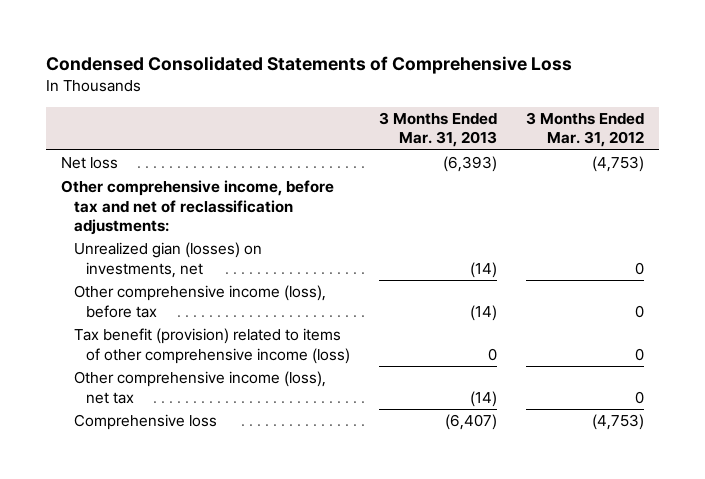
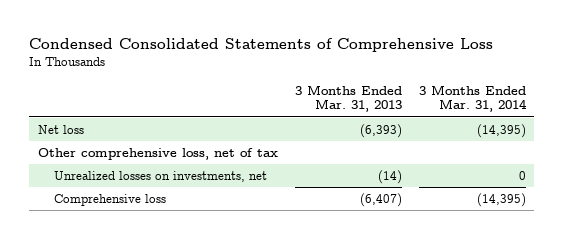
[526,112,645,148] 3 Months Ended Mar. 31, 2012 -> none
none -> [418,84,527,113] 3 Months Ended Mar. 31, 2014
[73,285,326,318] Other comprehensive income (loss), before tax -> none
[73,328,351,364] Tax benefit (provision) related to items of other comprehensive income (loss) -> none
[73,371,326,404] Other comprehensive income (loss), net tax -> none
[60,180,334,235] Other comprehensive income, before tax and net of reclassification adjustments: -> [37,147,278,160] Other comprehensive loss, net of tax
[73,242,262,278] Unrealized gian (losses) on investments, net -> [54,170,268,182] Unrealized losses on investments, net

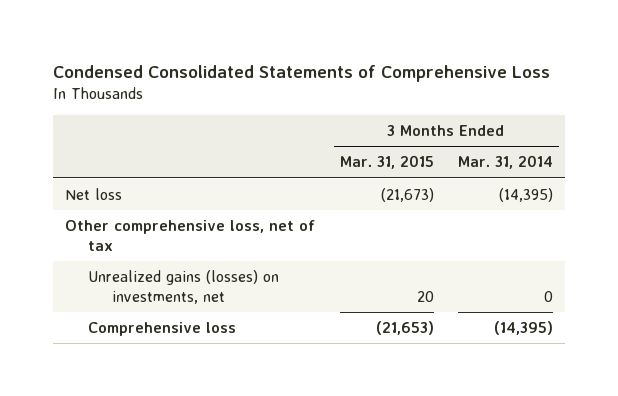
[294,84,402,113] 3 Months Ended Mar. 31, 2013 -> none
none -> [339,155,434,170] Mar. 31, 2015
[54,170,268,182] Unrealized losses on investments, net -> [88,270,280,304] Unrealized gains (losses) on investments, net

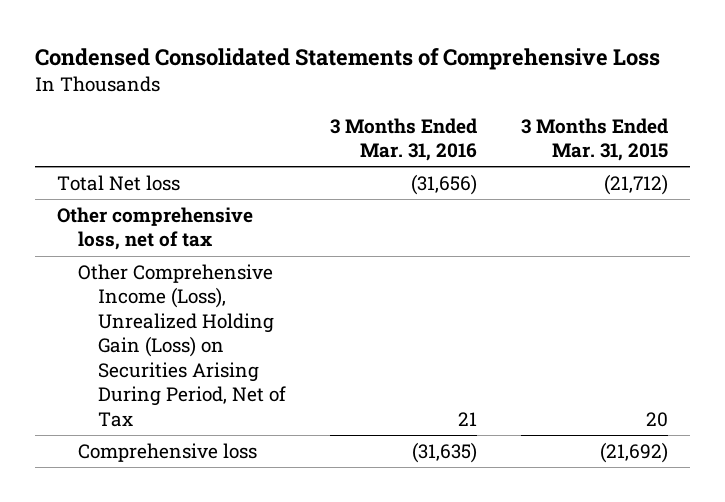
[457,155,553,170] Mar. 31, 2014 -> none
none -> [330,117,478,162] 3 Months Ended Mar. 31, 2016
[65,188,123,201] Net loss -> [56,174,180,191] Total Net loss
[380,188,434,203] (21,673) -> [603,173,668,195] (21,712)
[88,270,280,304] Unrealized gains (losses) on investments, net -> [77,263,287,427] Other Comprehensive Income (Loss), Unrealized Holding Gain (Loss) on Securities Arising During Period, Net of Tax
[375,321,434,336] (21,653) -> [599,441,668,463] (21,692)

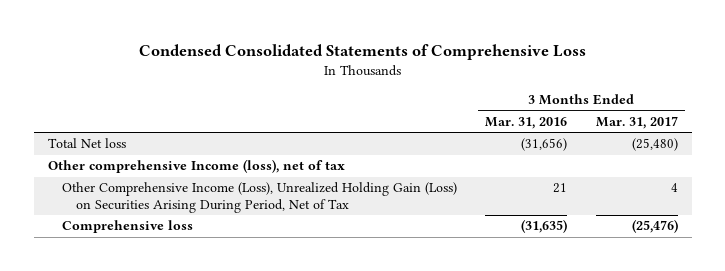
[520,117,668,162] 3 Months Ended Mar. 31, 2015 -> none
none -> [595,115,678,129] Mar. 31, 2017
[56,206,253,251] Other comprehensive loss, net of tax -> [47,159,345,174] Other comprehensive Income (loss), net of tax

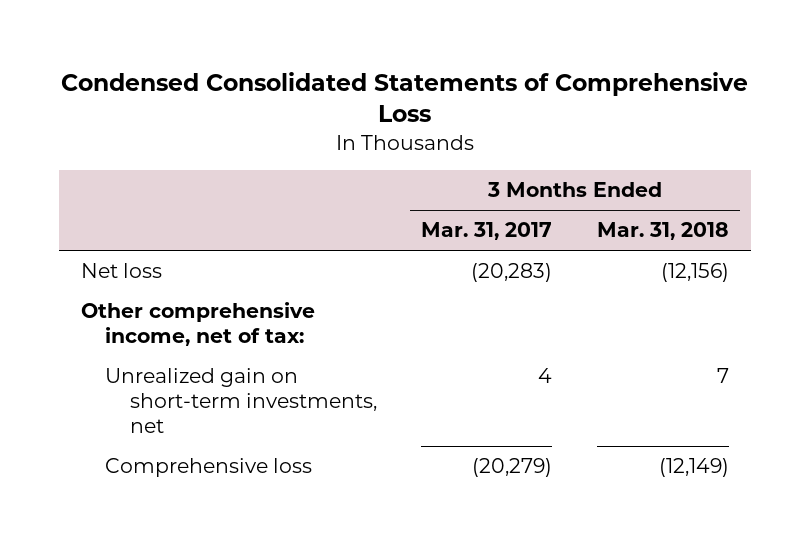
[485,116,568,129] Mar. 31, 2016 -> none
none -> [596,222,729,241] Mar. 31, 2018
[47,138,126,149] Total Net loss -> [81,263,163,279] Net loss
[631,138,678,152] (25,480) -> [471,263,553,283] (20,283)
[47,159,345,174] Other comprehensive Income (loss), net of tax -> [81,302,316,346] Other comprehensive income, net of tax:
[62,182,458,214] Other Comprehensive Income (Loss), Unrealized Holding Gain (Loss) on Securities Arising During Period, Net of Tax -> [105,368,377,433] Unrealized gain on short-term investments, net
[631,219,678,234] (25,476) -> [472,458,553,478] (20,279)

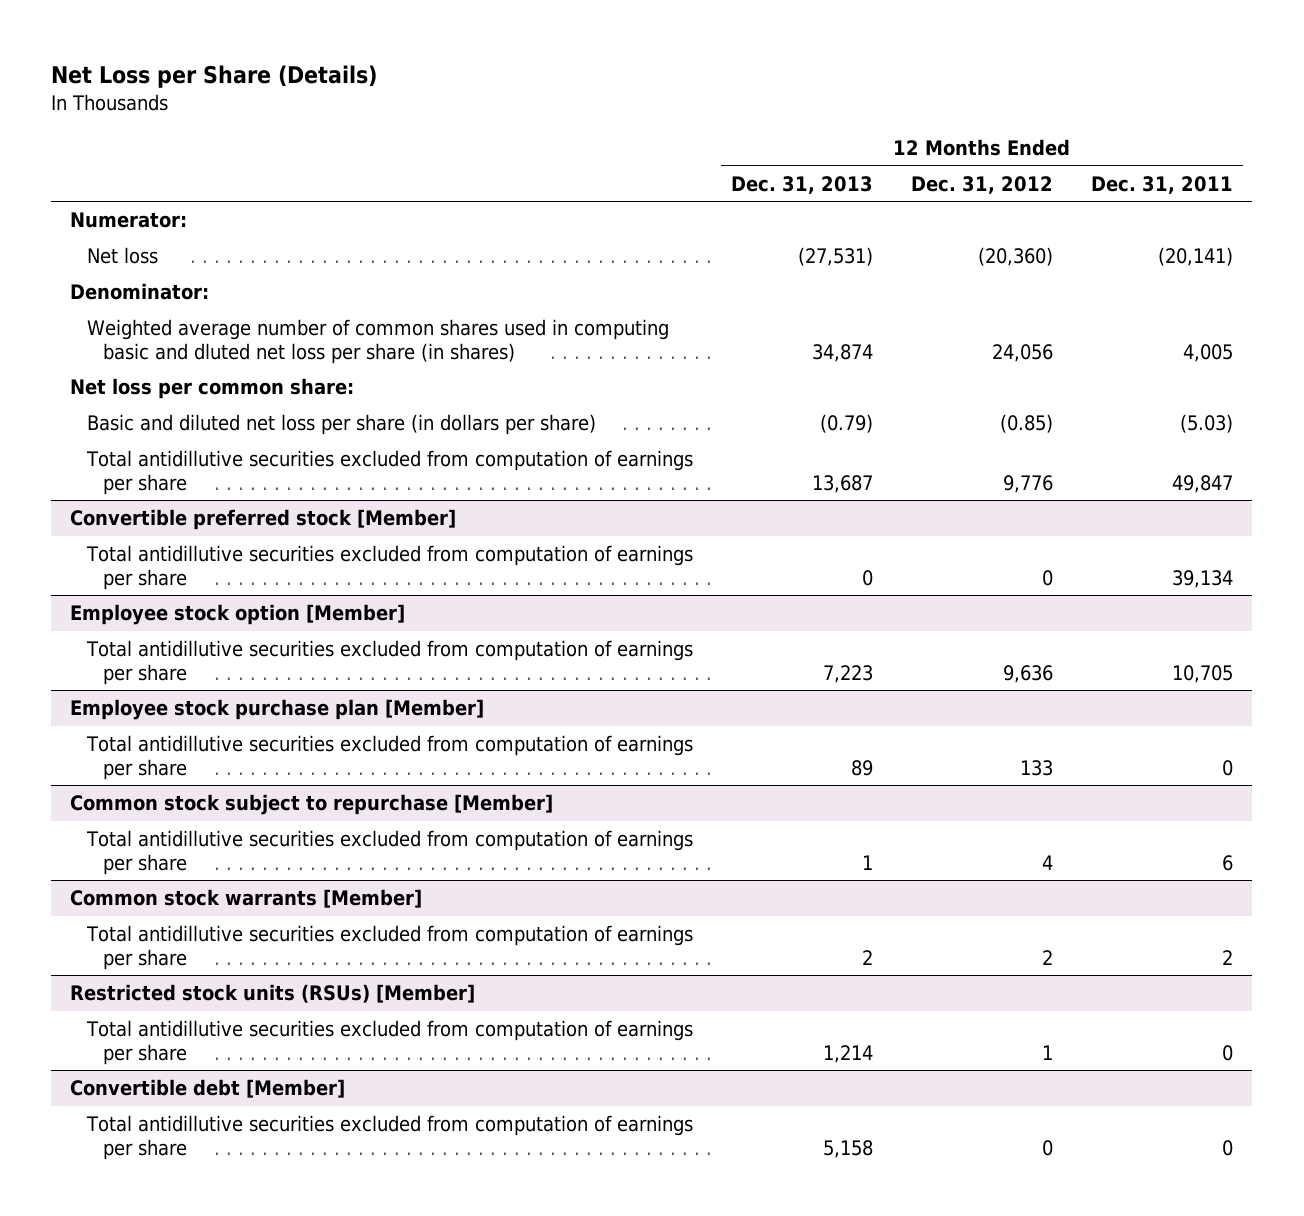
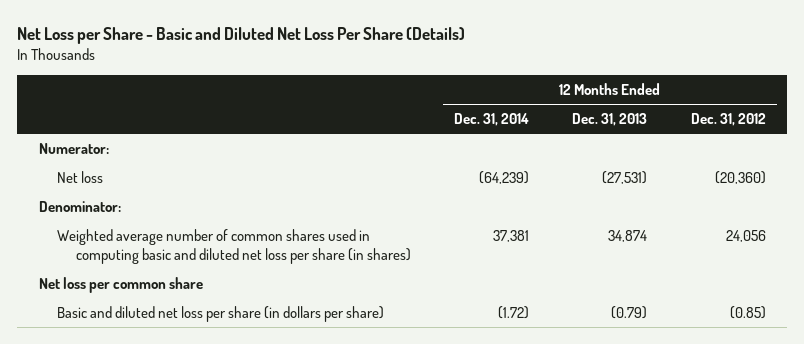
[51,64,378,88] Net Loss per Share (Details) -> [17,27,466,45] Net Loss per Share - Basic and Diluted Net Loss Per Share (Details)
[1091,175,1234,194] Dec. 31, 2011 -> none
none -> [454,113,530,127] Dec. 31, 2014
[86,319,669,364] Weighted average number of common shares used in computing basic and dluted net loss per share (in shares) -> [57,228,412,265] Weighted average number of common shares used in computing basic and diluted net loss per share (in shares)
[70,378,355,400] Net loss per common share: -> [38,276,203,293] Net loss per common share
[85,450,693,495] Total antidillutive securities excluded from computation of earnings per share -> none
[70,509,457,531] Convertible preferred stock [Member] -> none
[85,545,693,590] Total antidillutive securities excluded from computation of earnings per share -> none
[70,604,406,626] Employee stock option [Member] -> none
[85,640,693,685] Total antidillutive securities excluded from computation of earnings per share -> none
[70,699,485,721] Employee stock purchase plan [Member] -> none
[85,735,693,780] Total antidillutive securities excluded from computation of earnings per share -> none
[70,794,554,816] Common stock subject to repurchase [Member] -> none
[85,830,693,875] Total antidillutive securities excluded from computation of earnings per share -> none
[70,889,423,909] Common stock warrants [Member] -> none
[85,925,693,970] Total antidillutive securities excluded from computation of earnings per share -> none
[70,984,476,1004] Restricted stock units (RSUs) [Member] -> none
[85,1020,693,1065] Total antidillutive securities excluded from computation of earnings per share -> none
[70,1079,346,1099] Convertible debt [Member] -> none
[85,1115,693,1160] Total antidillutive securities excluded from computation of earnings per share -> none

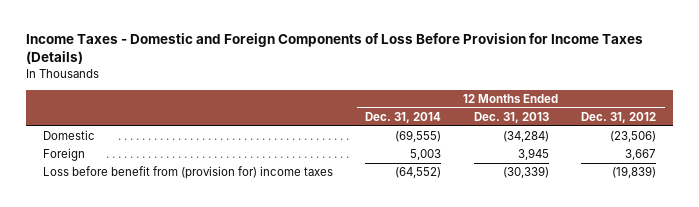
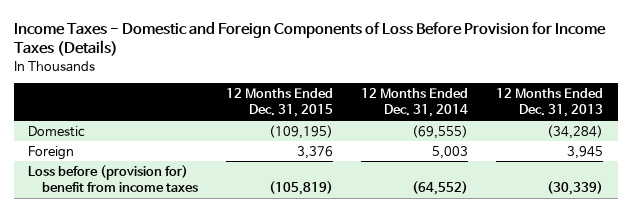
[581,111,657,123] Dec. 31, 2012 -> none
none -> [225,88,333,118] 12 Months Ended Dec. 31, 2015
[42,166,333,180] Loss before benefit from (provision for) income taxes -> [27,164,198,192] Loss before (provision for) benefit from income taxes

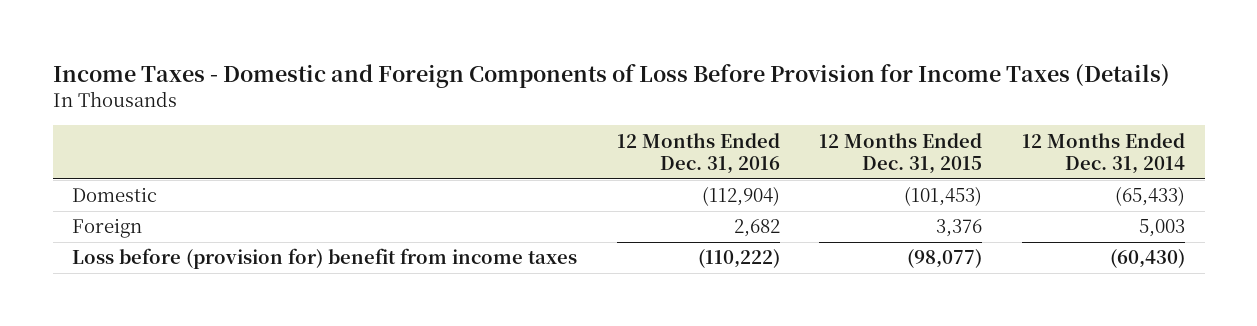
[496,88,604,118] 12 Months Ended Dec. 31, 2013 -> none
none -> [616,132,780,175] 12 Months Ended Dec. 31, 2016
[268,124,333,139] (109,195) -> [904,186,983,207] (101,453)
[412,124,469,139] (69,555) -> [1114,186,1185,207] (65,433)
[268,180,333,195] (105,819) -> [907,249,983,269] (98,077)
[412,180,469,195] (64,552) -> [1109,249,1185,269] (60,430)

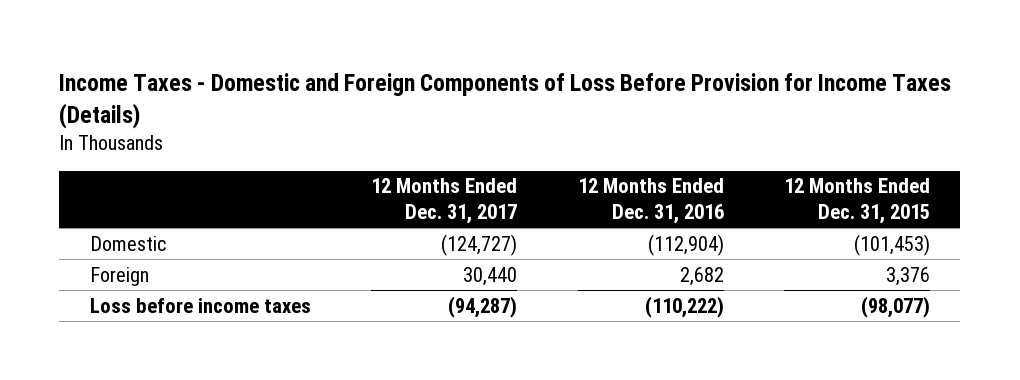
[1021,132,1185,175] 12 Months Ended Dec. 31, 2014 -> none
none -> [371,178,518,225] 12 Months Ended Dec. 31, 2017
[72,248,578,270] Loss before (provision for) benefit from income taxes -> [89,297,311,313] Loss before income taxes

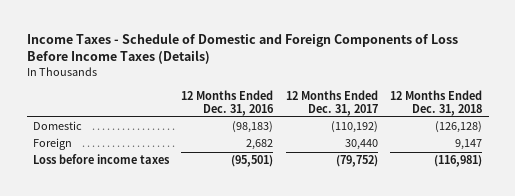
[59,73,952,129] Income Taxes - Domestic and Foreign Components of Loss Before Provision for Income Taxes (Details) -> [26,32,458,65] Income Taxes - Schedule of Domestic and Foreign Components of Loss Before Income Taxes (Details)
[784,178,931,225] 12 Months Ended Dec. 31, 2015 -> none
none -> [390,89,483,116] 12 Months Ended Dec. 31, 2018
[441,233,518,256] (124,727) -> [330,121,378,134] (110,192)
[647,233,724,256] (112,904) -> [232,121,274,134] (98,183)
[448,295,518,318] (94,287) -> [335,155,378,168] (79,752)
[644,295,724,318] (110,222) -> [231,155,274,168] (95,501)

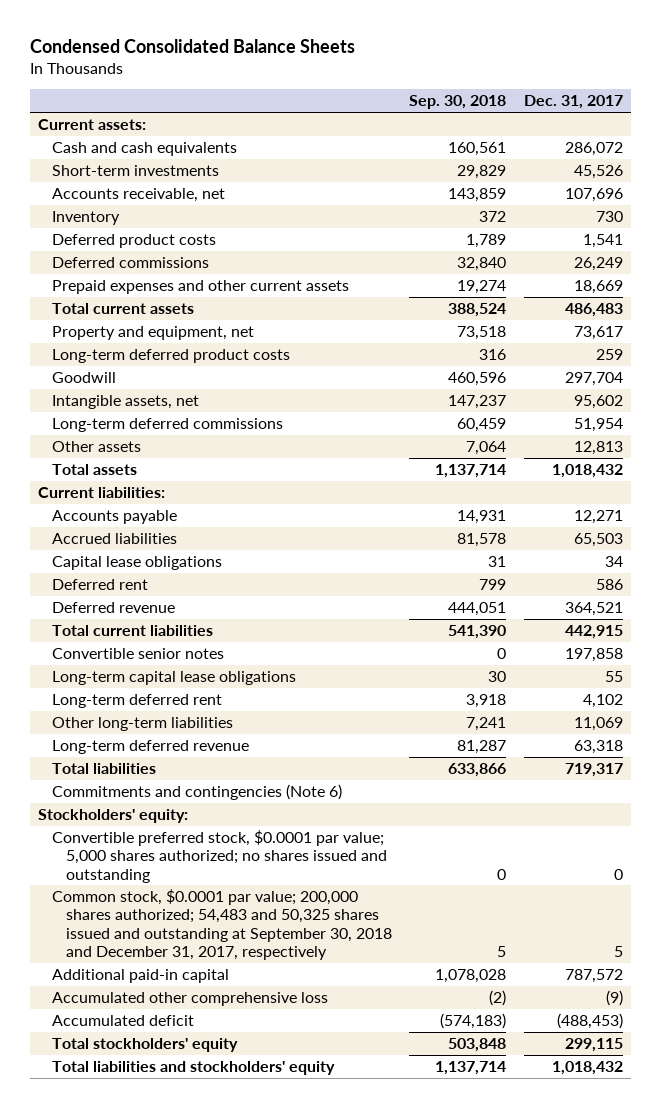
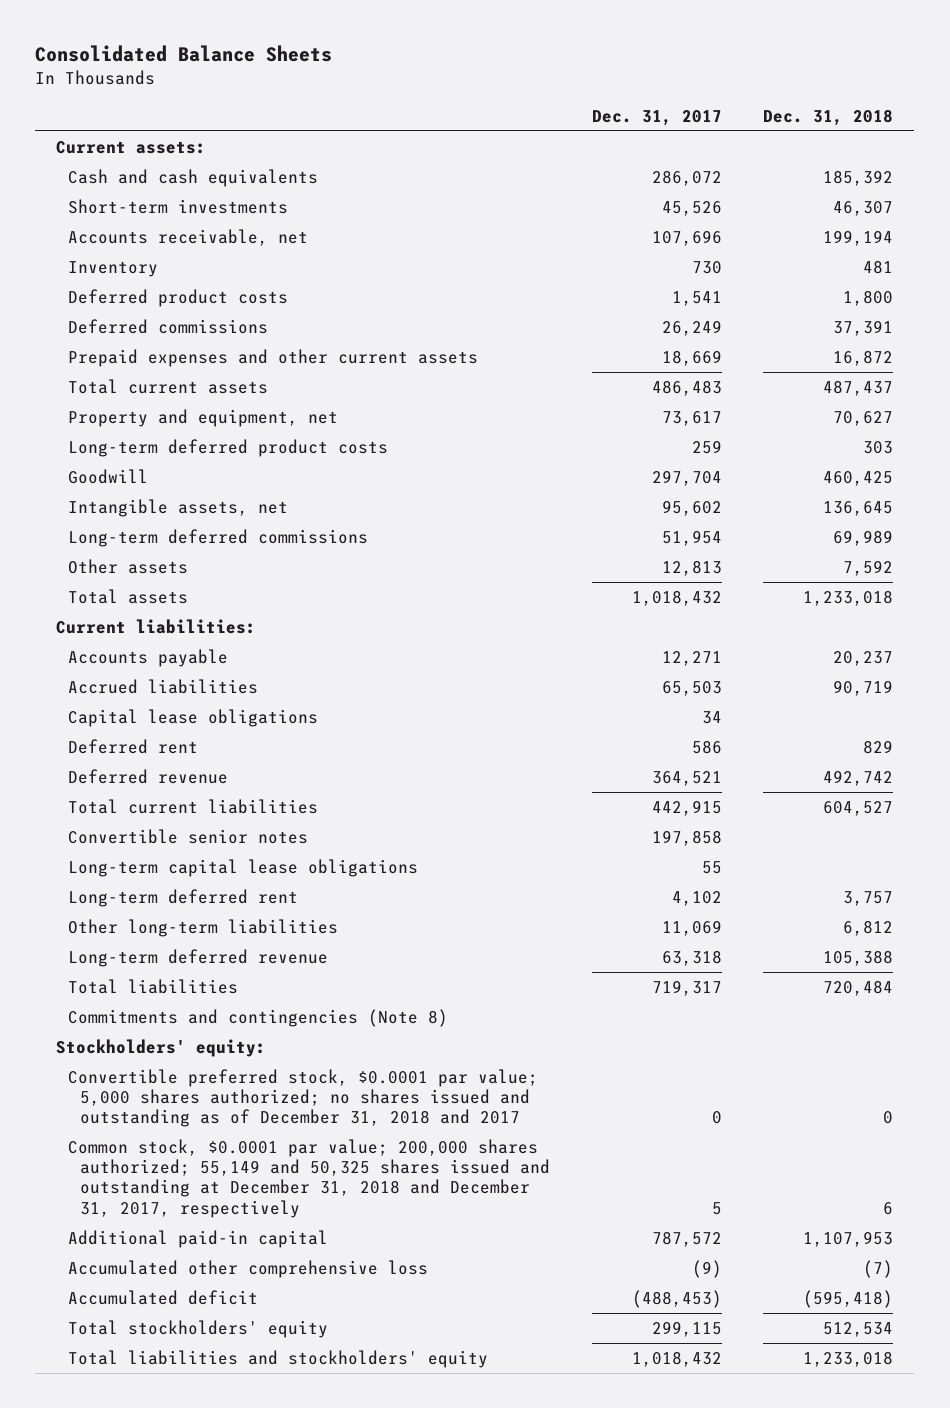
[29,39,355,54] Condensed Consolidated Balance Sheets -> [35,45,333,63] Consolidated Balance Sheets
[409,95,507,110] Sep. 30, 2018 -> none
none -> [763,108,894,126] Dec. 31, 2018
[52,783,343,800] Commitments and contingencies (Note 6) -> [68,1008,449,1027] Commitments and contingencies (Note 8)
[52,829,388,883] Convertible preferred stock, $0.0001 par value; 5,000 shares authorized; no shares issued and outstanding -> [68,1068,539,1128] Convertible preferred stock, $0.0001 par value; 5,000 shares authorized; no shares issued and outstanding as of December 31, 2018 and 2017
[52,888,393,960] Common stock, $0.0001 par value; 200,000 shares authorized; 54,483 and 50,325 shares issued and outstanding at September 30, 2018 and December 31, 2017, respectively -> [68,1138,551,1218] Common stock, $0.0001 par value; 200,000 shares authorized; 55,149 and 50,325 shares issued and outstanding at December 31, 2018 and December 31, 2017, respectively

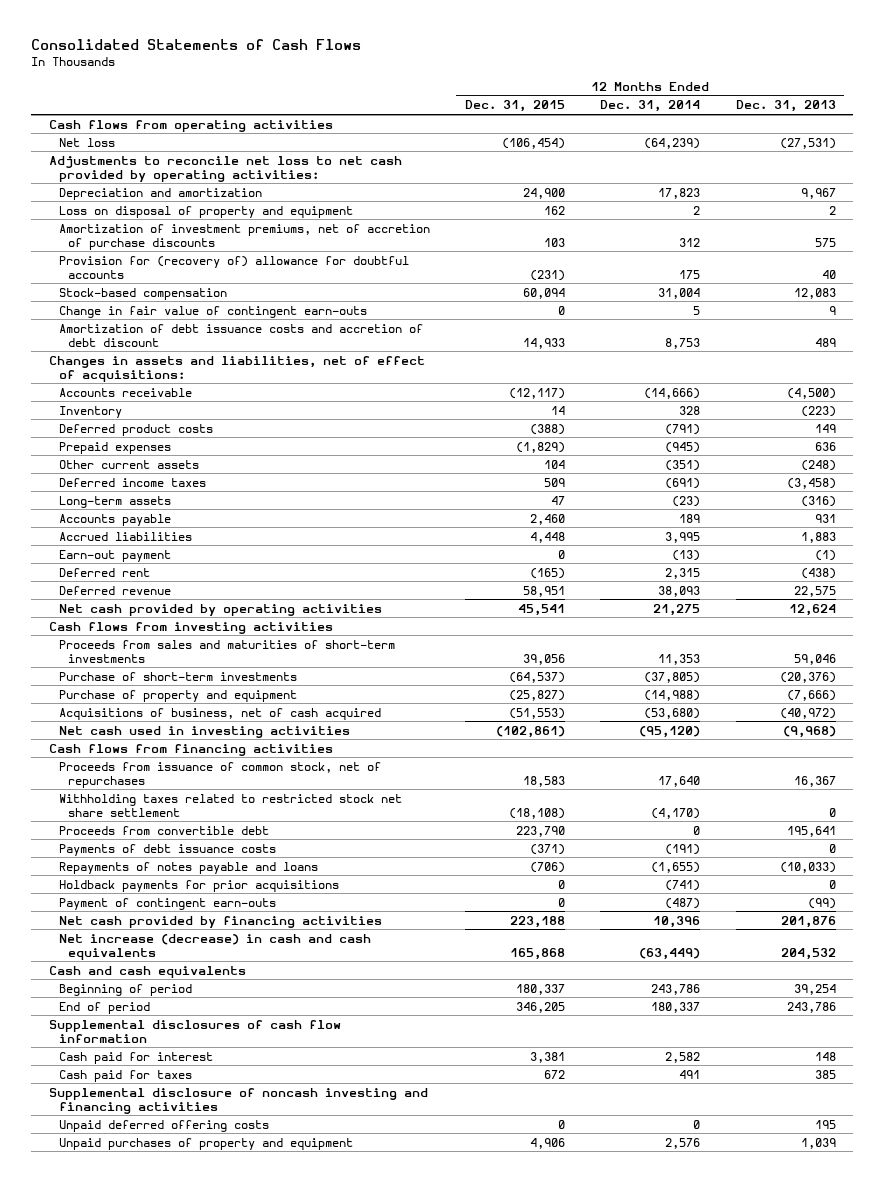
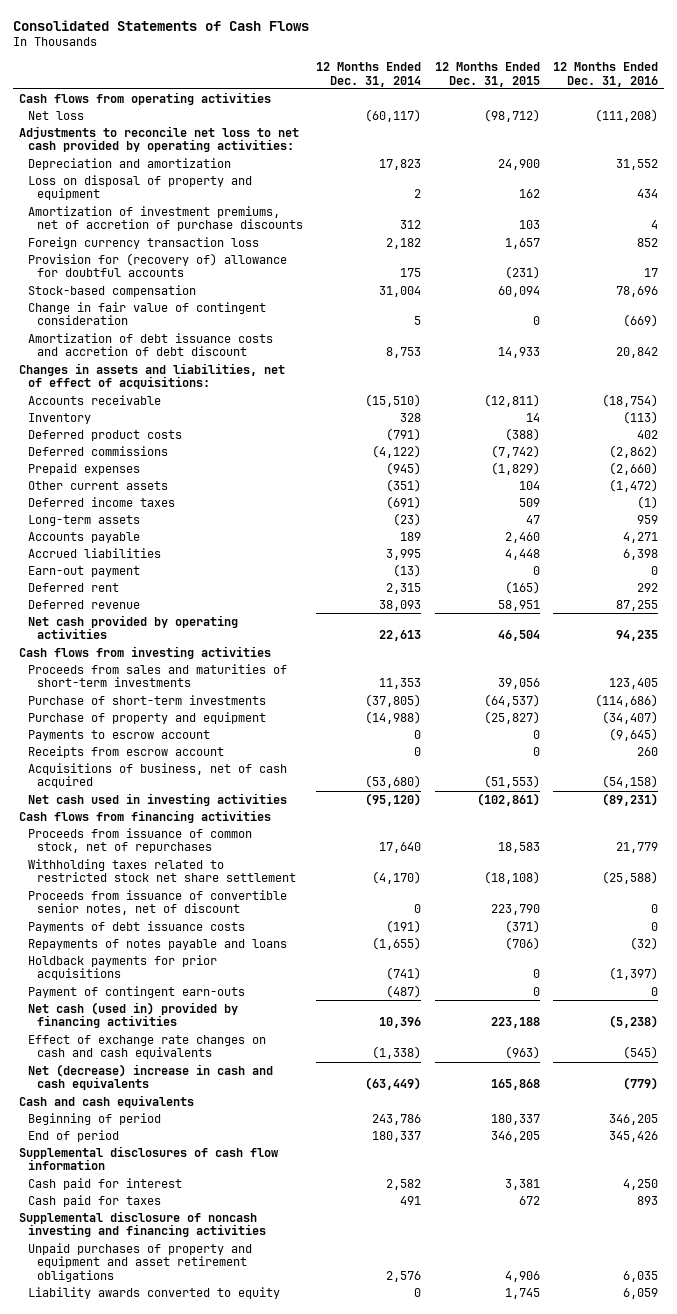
[735,100,836,113] Dec. 31, 2013 -> none
none -> [552,62,658,87] 12 Months Ended Dec. 31, 2016
[501,137,565,149] (106,454) -> [483,108,540,122] (98,712)
[644,137,701,149] (64,239) -> [365,108,422,122] (60,117)
none -> [28,236,260,249] Foreign currency transaction loss
[58,305,367,318] Change in fair value of contingent earn-outs -> [28,301,267,326] Change in fair value of contingent consideration
[508,387,565,399] (12,117) -> [483,393,540,407] (12,811)
[644,387,701,399] (14,666) -> [365,393,422,407] (15,510)
none -> [28,445,169,456] Deferred commissions
[517,603,565,616] 45,541 -> [497,630,540,642] 46,504
[653,603,701,616] 21,275 -> [379,630,422,642] 22,613
none -> [28,729,211,741] Payments to escrow account
none -> [28,745,225,758] Receipts from escrow account
[58,825,269,835] Proceeds from convertible debt -> [28,889,288,916] Proceeds from issuance of convertible senior notes, net of discount
[58,915,382,928] Net cash provided by financing activities -> [28,1001,239,1029] Net cash (used in) provided by financing activities
none -> [28,1034,267,1060] Effect of exchange rate changes on cash and cash equivalents
[58,933,371,960] Net increase (decrease) in cash and cash equivalents -> [28,1063,274,1091] Net (decrease) increase in cash and cash equivalents
[58,1119,269,1132] Unpaid deferred offering costs -> none
[58,1137,353,1150] Unpaid purchases of property and equipment -> [28,1242,253,1282] Unpaid purchases of property and equipment and asset retirement obligations
none -> [28,1286,281,1299] Liability awards converted to equity

